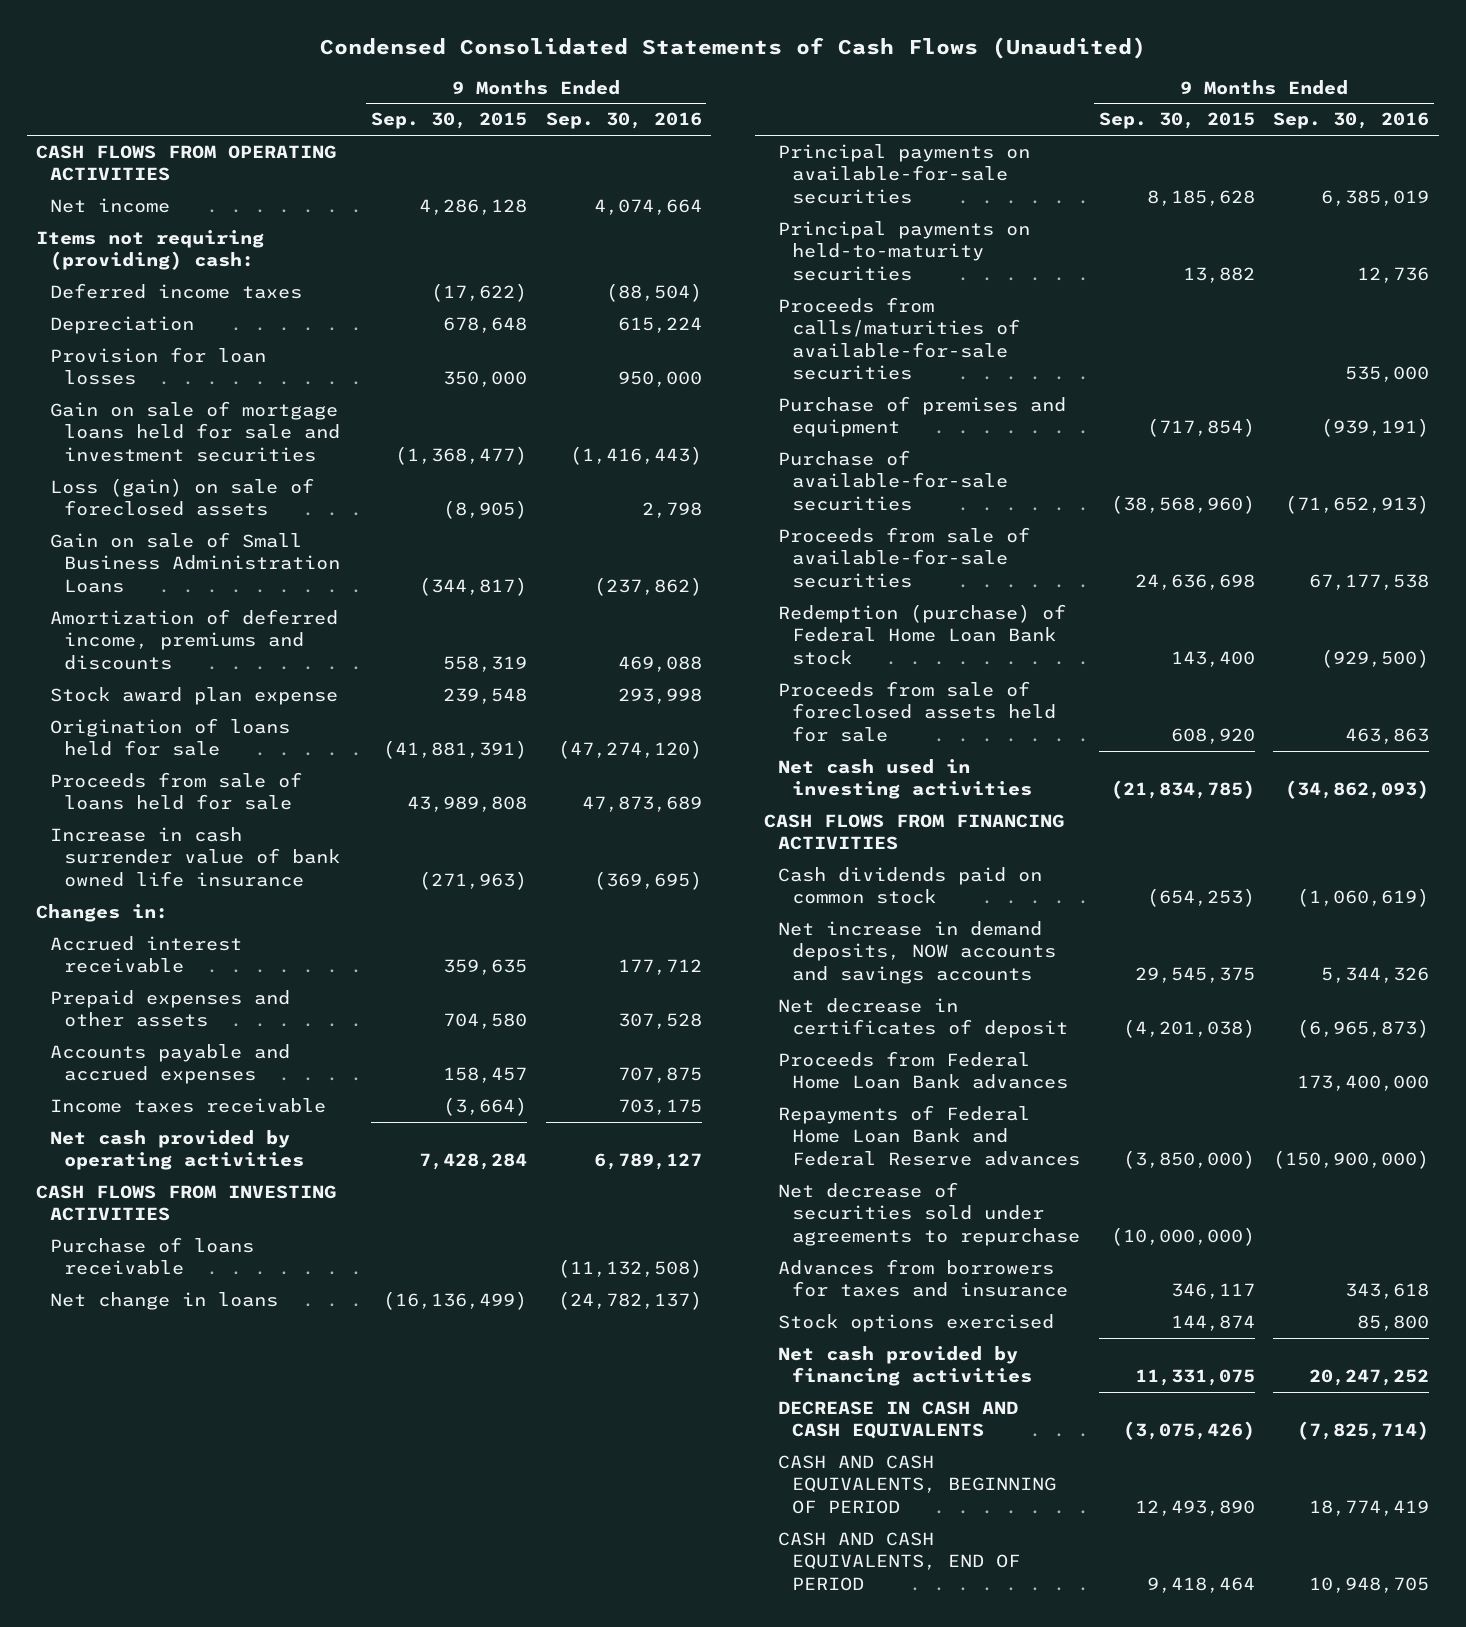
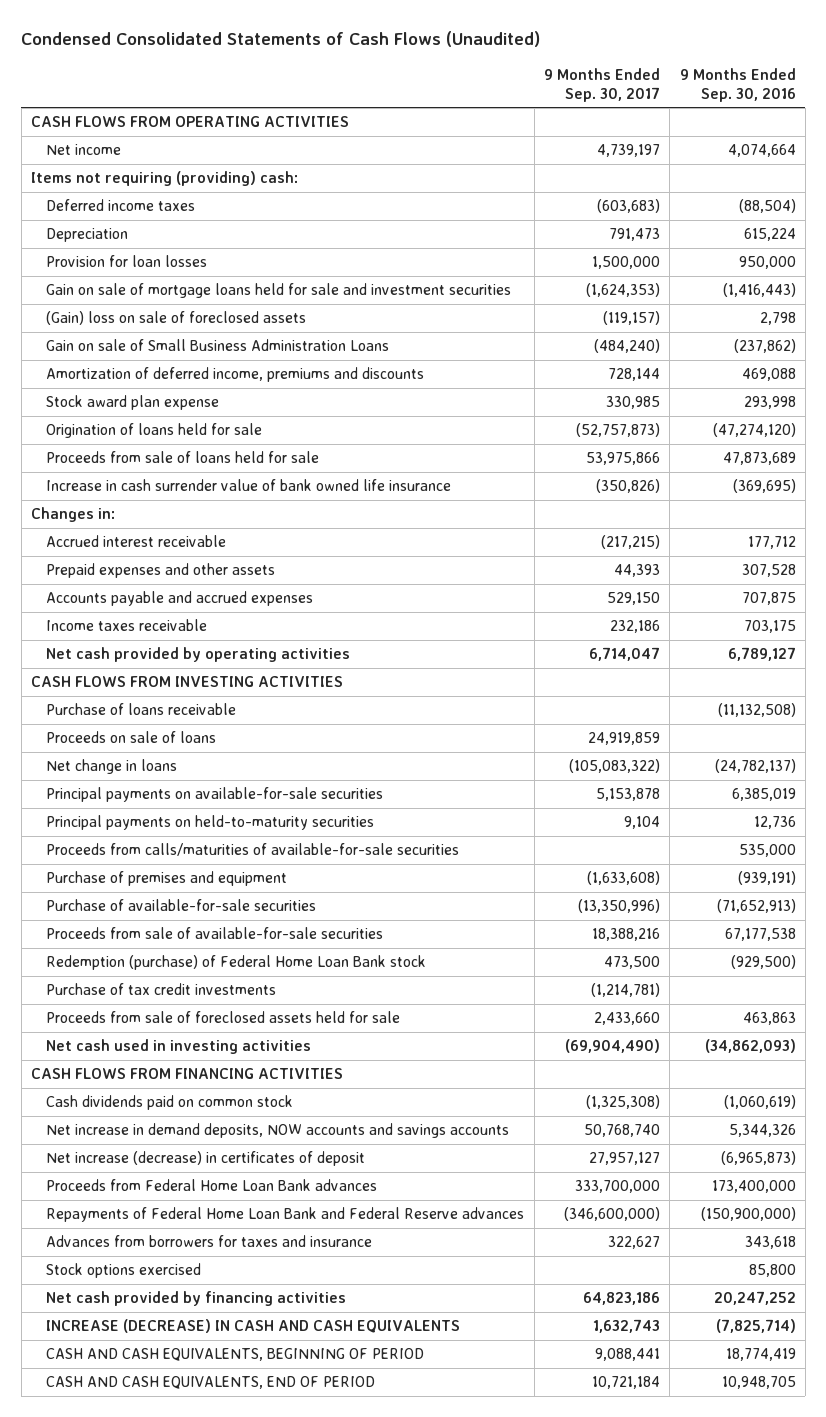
[370,112,527,130] Sep. 30, 2015 -> none
none -> [544,68,661,102] 9 Months Ended Sep. 30, 2017
[50,478,315,517] Loss (gain) on sale of foreclosed assets -> [46,311,307,326] (Gain) loss on sale of foreclosed assets
none -> [46,731,217,744] Proceeds on sale of loans
none -> [46,983,277,996] Purchase of tax credit investments
[777,998,1068,1039] Net decrease in certificates of deposit -> [46,1151,366,1167] Net increase (decrease) in certificates of deposit
[777,1182,1080,1246] Net decrease of securities sold under agreements to repurchase -> none
[777,1401,1018,1440] DECREASE IN CASH AND CASH EQUIVALENTS -> [46,1319,461,1334] INCREASE (DECREASE) IN CASH AND CASH EQUIVALENTS

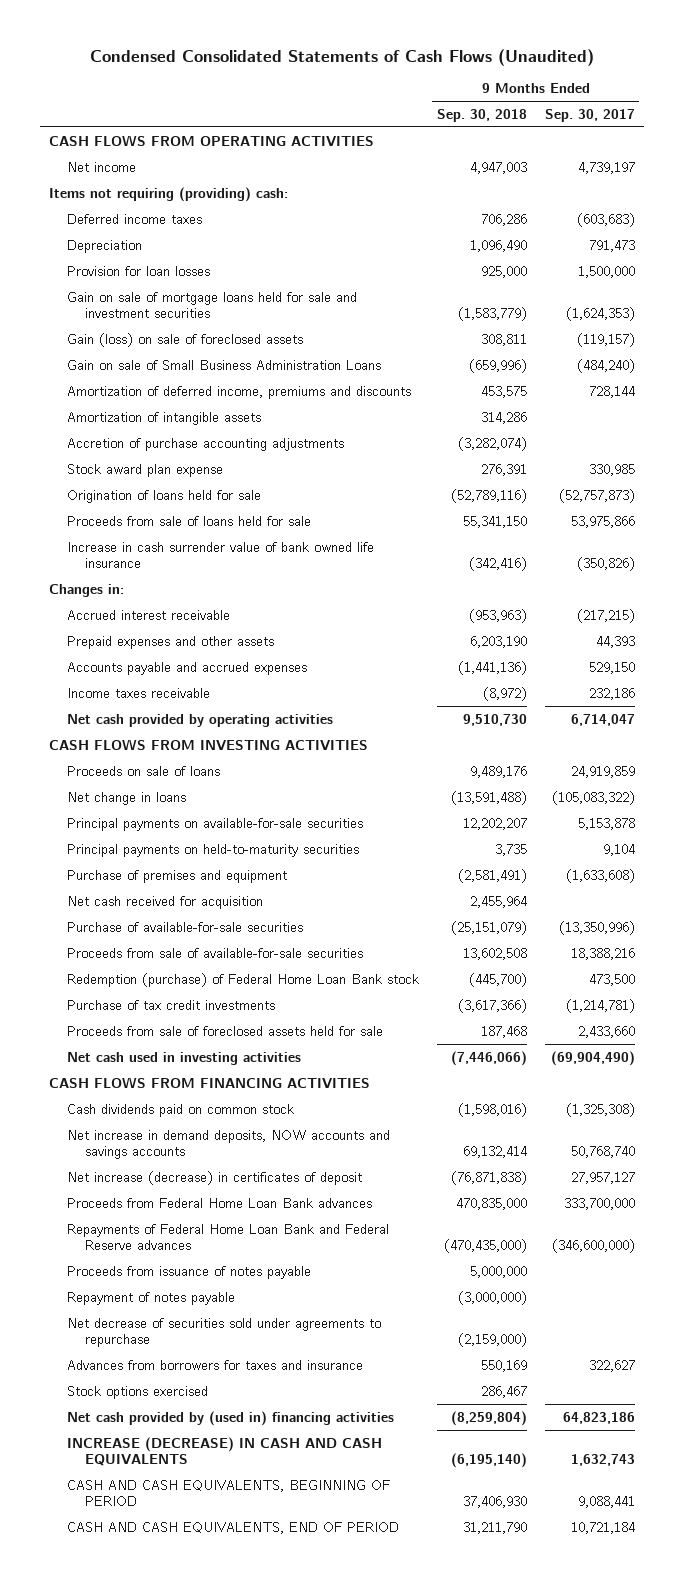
[679,68,796,102] 9 Months Ended Sep. 30, 2016 -> none
none -> [436,109,527,123] Sep. 30, 2018
[46,311,307,326] (Gain) loss on sale of foreclosed assets -> [66,332,303,347] Gain (loss) on sale of foreclosed assets
none -> [66,411,261,425] Amortization of intangible assets
none -> [66,437,344,451] Accretion of purchase accounting adjustments
[46,703,237,716] Purchase of loans receivable -> none
[46,843,460,857] Proceeds from calls/maturities of available-for-sale securities -> none
none -> [66,895,263,909] Net cash received for acquisition
none -> [66,1265,311,1279] Proceeds from issuance of notes payable
none -> [66,1291,235,1305] Repayment of notes payable
none -> [66,1317,381,1347] Net decrease of securities sold under agreements to repurchase
[46,1291,347,1307] Net cash provided by financing activities -> [66,1410,394,1426] Net cash provided by (used in) financing activities

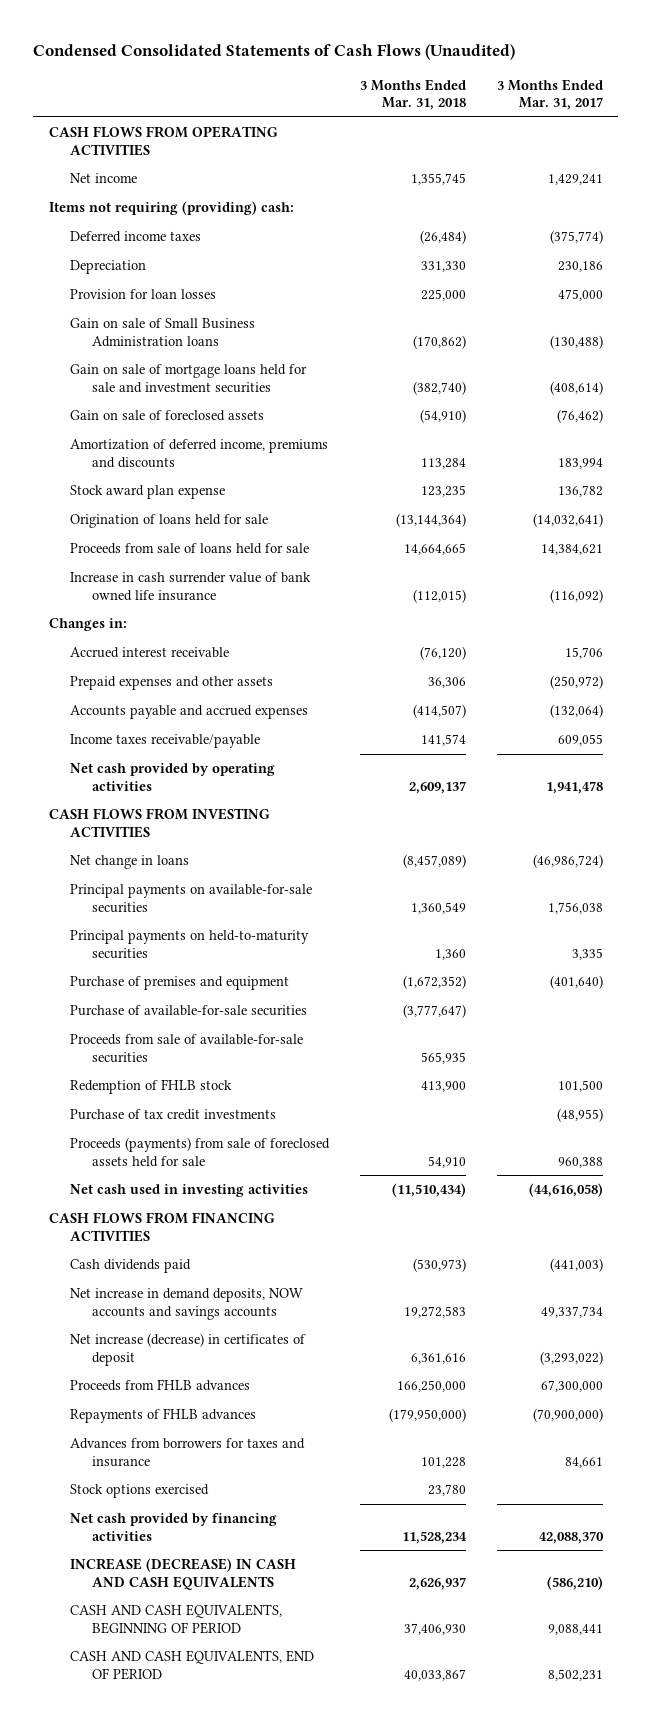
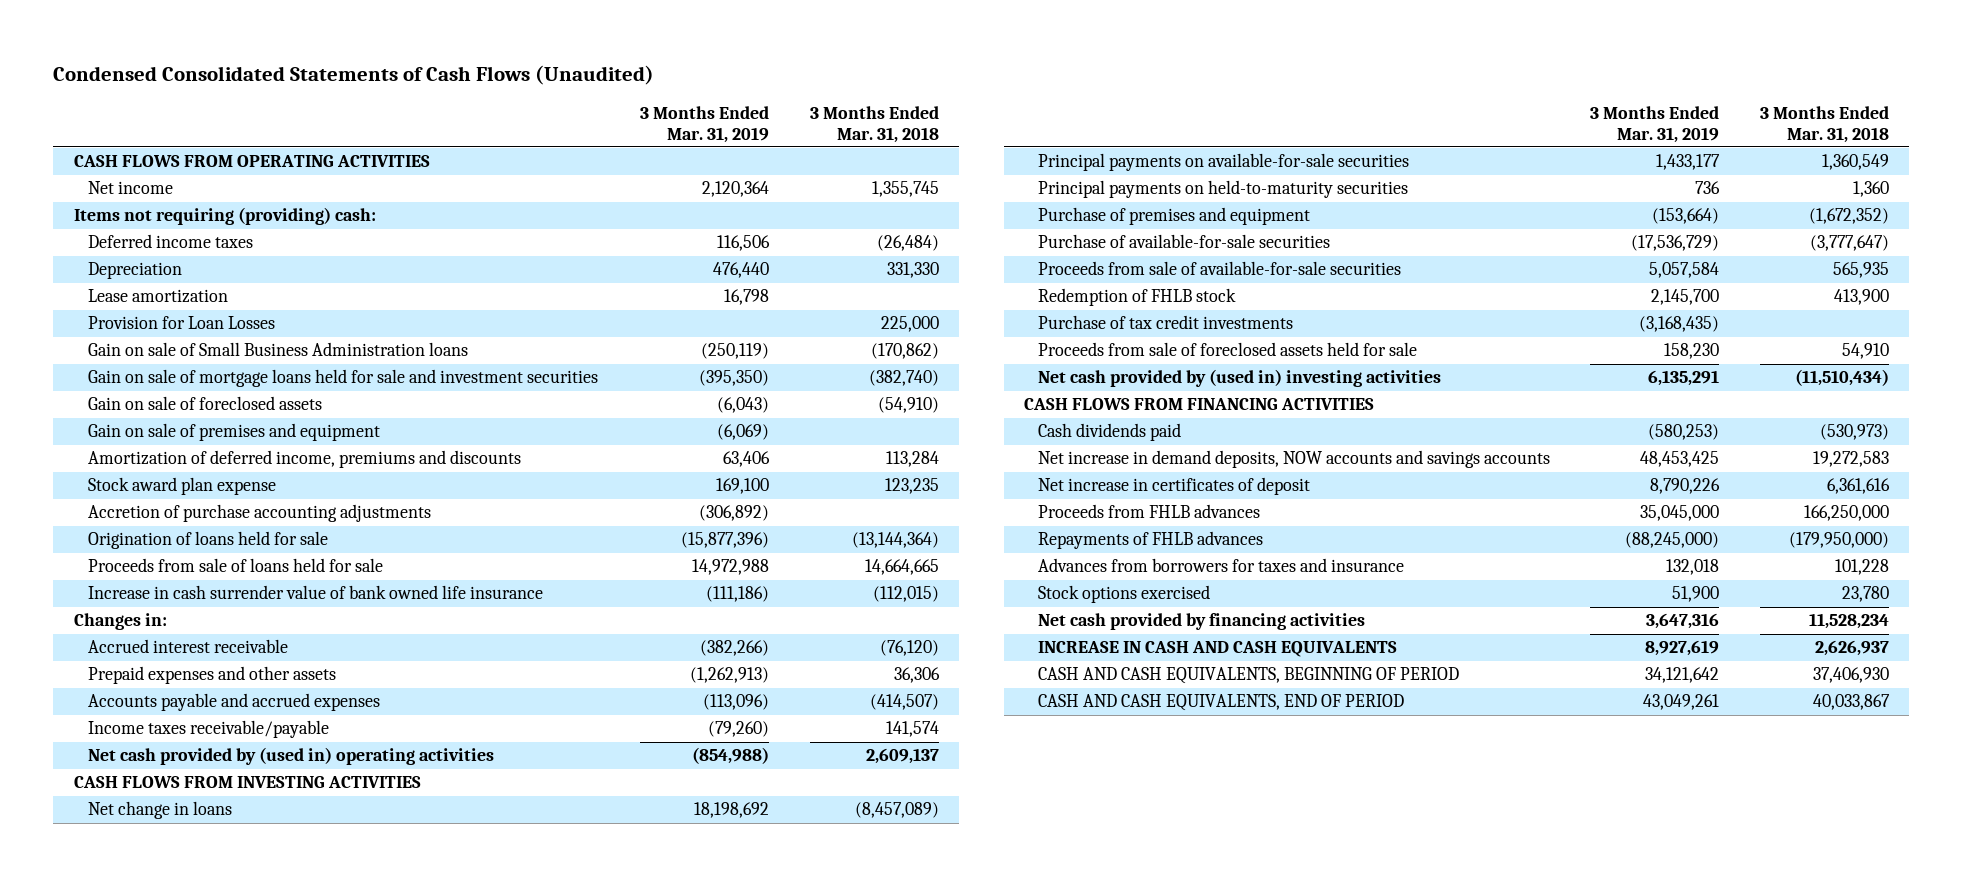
[496,78,603,111] 3 Months Ended Mar. 31, 2017 -> none
none -> [640,105,770,143] 3 Months Ended Mar. 31, 2019
none -> [87,289,228,304] Lease amortization
[70,289,217,300] Provision for loan losses -> [87,316,275,330] Provision for Loan Losses
none -> [87,423,380,442] Gain on sale of premises and equipment
none -> [87,504,431,523] Accretion of purchase accounting adjustments
[70,763,276,791] Net cash provided by operating activities -> [87,747,494,766] Net cash provided by (used in) operating activities
[70,1137,331,1167] Proceeds (payments) from sale of foreclosed assets held for sale -> [1037,342,1417,357] Proceeds from sale of foreclosed assets held for sale
[70,1184,309,1198] Net cash used in investing activities -> [1037,369,1441,388] Net cash provided by (used in) investing activities
[70,1333,307,1366] Net increase (decrease) in certificates of deposit -> [1037,477,1310,496] Net increase in certificates of deposit
[70,1558,297,1590] INCREASE (DECREASE) IN CASH AND CASH EQUIVALENTS -> [1037,641,1397,658] INCREASE IN CASH AND CASH EQUIVALENTS

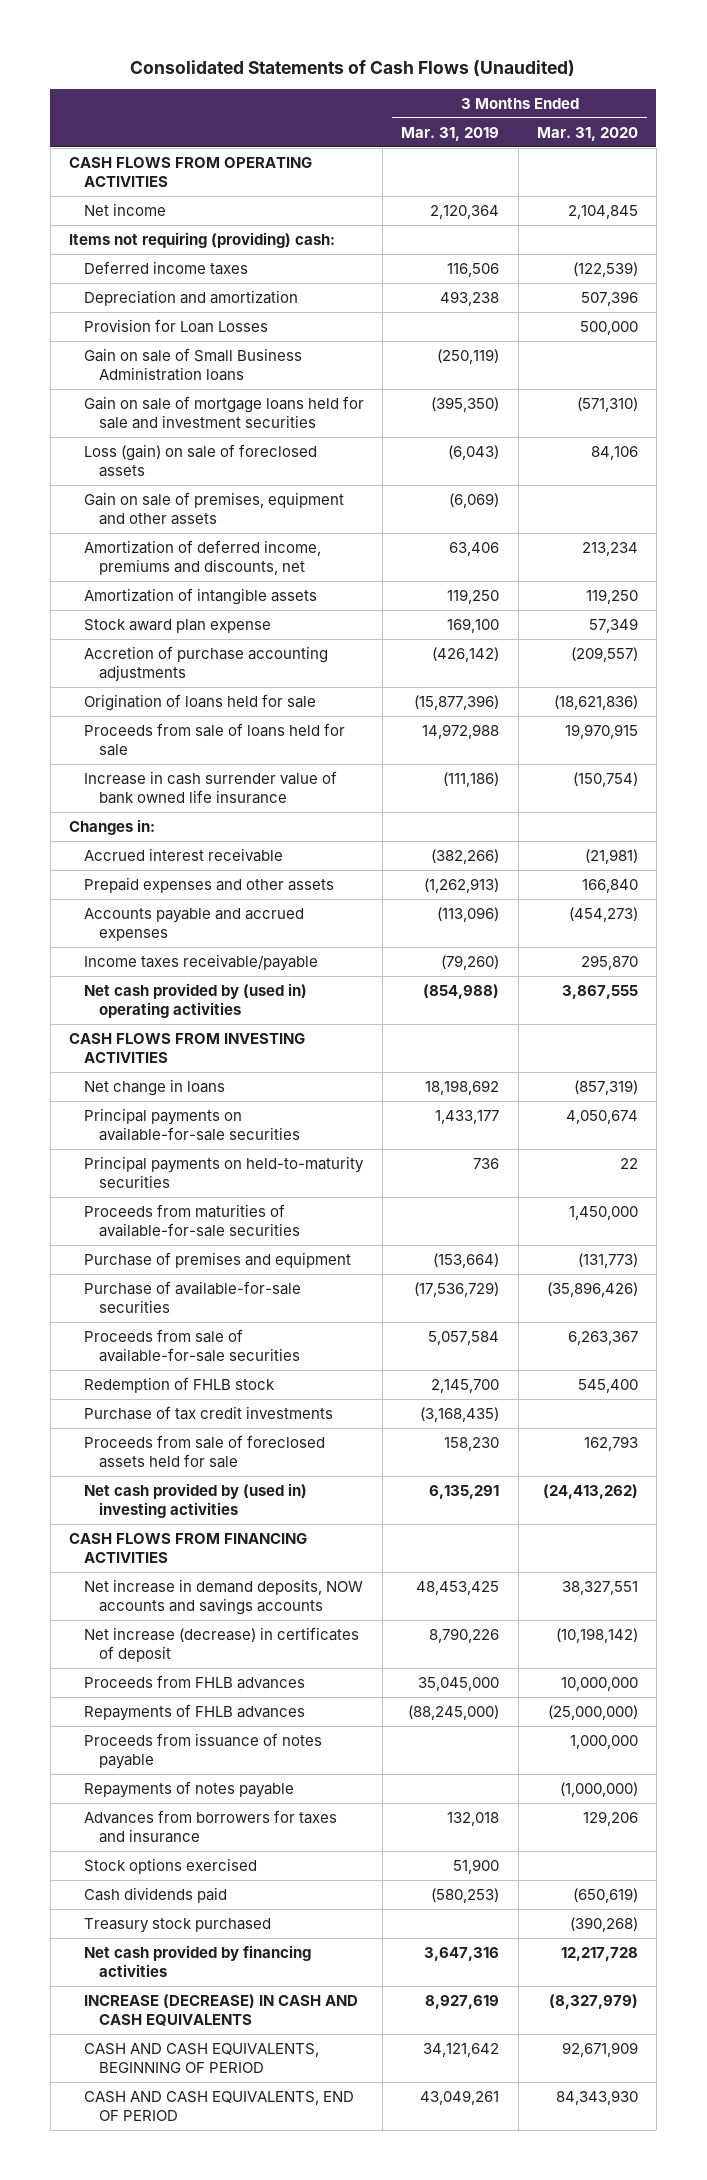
[53,65,655,86] Condensed Consolidated Statements of Cash Flows (Unaudited) -> [130,59,576,76] Consolidated Statements of Cash Flows (Unaudited)
[809,105,939,143] 3 Months Ended Mar. 31, 2018 -> none
none -> [536,126,638,141] Mar. 31, 2020
[87,262,182,280] Depreciation -> none
[87,289,228,304] Lease amortization -> none
none -> [83,289,298,306] Depreciation and amortization
[87,396,322,411] Gain on sale of foreclosed assets -> [83,443,317,478] Loss (gain) on sale of foreclosed assets
[87,423,380,442] Gain on sale of premises and equipment -> [83,491,344,526] Gain on sale of premises, equipment and other assets
[87,450,521,469] Amortization of deferred income, premiums and discounts -> [83,539,321,576] Amortization of deferred income, premiums and discounts, net
none -> [83,587,317,605] Amortization of intangible assets
[699,505,770,522] (306,892) -> [432,646,500,662] (426,142)
none -> [83,1203,300,1238] Proceeds from maturities of available-for-sale securities
[1037,477,1310,496] Net increase in certificates of deposit -> [83,1626,359,1663] Net increase (decrease) in certificates of deposit
none -> [83,1732,322,1770] Proceeds from issuance of notes payable
none -> [83,1780,294,1798] Repayments of notes payable
[1037,423,1181,442] Cash dividends paid -> [83,1886,227,1903] Cash dividends paid
none -> [83,1917,271,1933] Treasury stock purchased
[1037,641,1397,658] INCREASE IN CASH AND CASH EQUIVALENTS -> [83,1993,358,2027] INCREASE (DECREASE) IN CASH AND CASH EQUIVALENTS

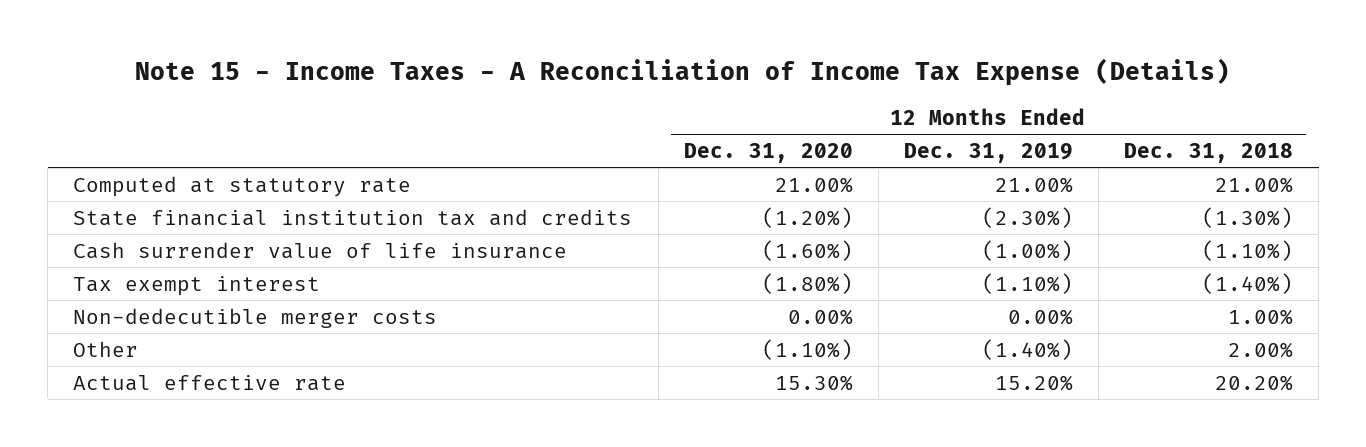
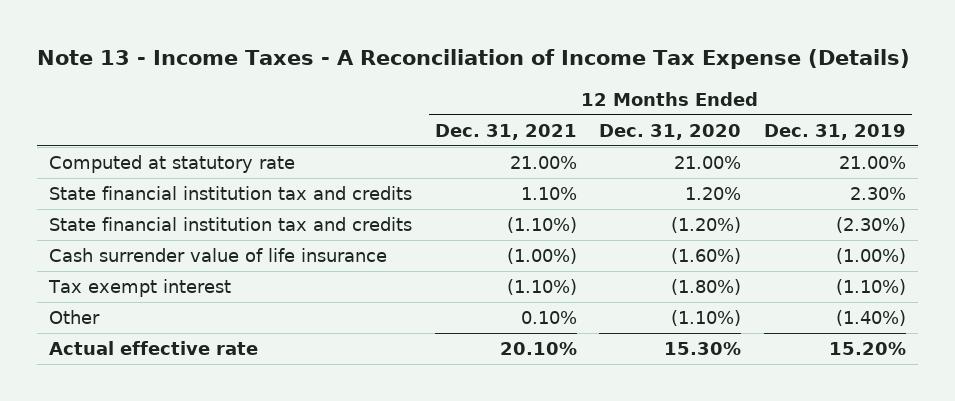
[135,57,1231,86] Note 15 - Income Taxes - A Reconciliation of Income Tax Expense (Details) -> [37,49,911,70] Note 13 - Income Taxes - A Reconciliation of Income Tax Expense (Details)
[1124,142,1294,163] Dec. 31, 2018 -> none
none -> [434,123,577,140] Dec. 31, 2021
none -> [48,186,412,201] State financial institution tax and credits
[73,307,438,328] Non-dedecutible merger costs -> none

